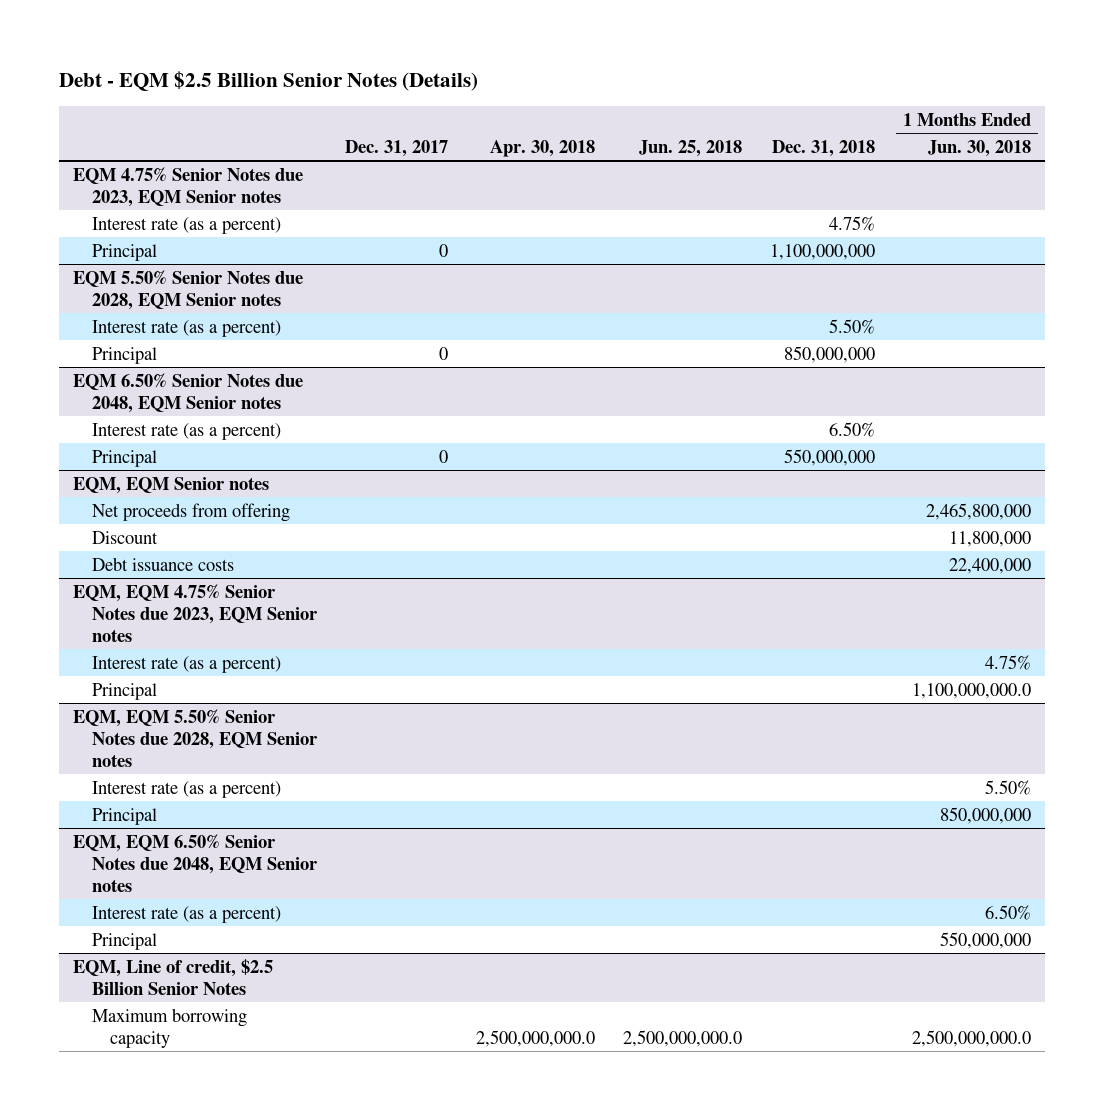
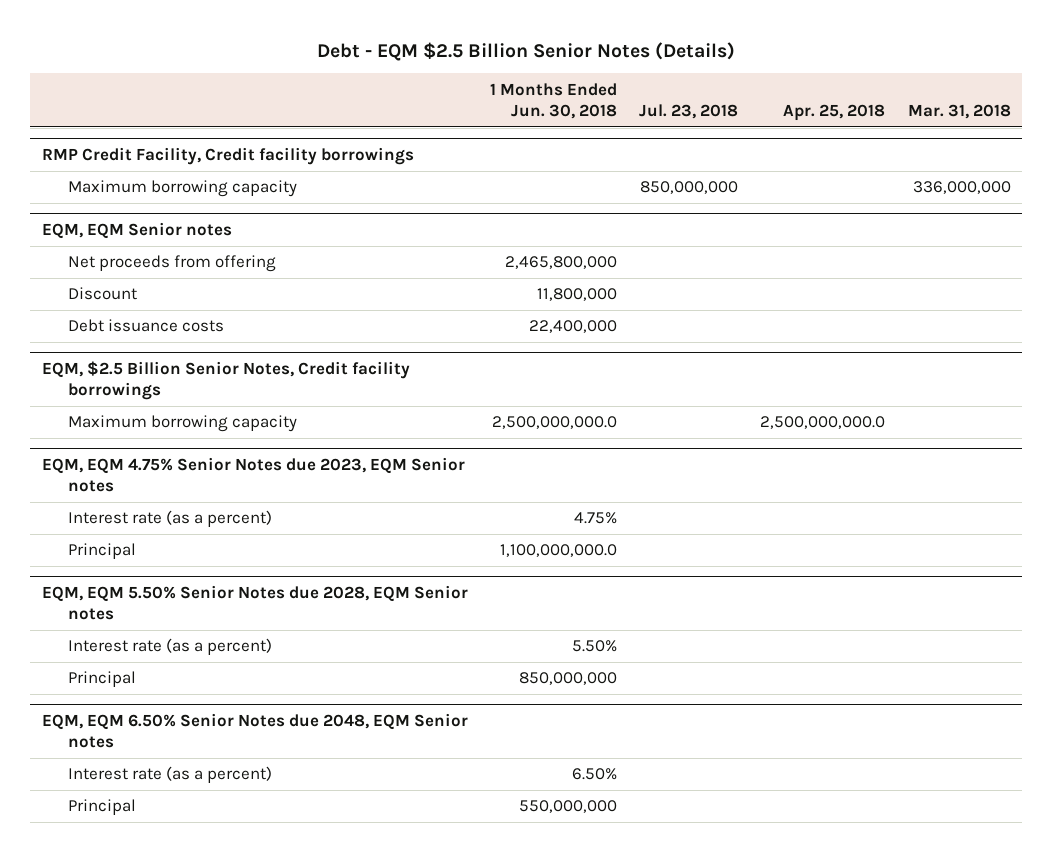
[344,139,448,157] Dec. 31, 2017 -> none
[489,139,595,157] Apr. 30, 2018 -> none
[638,139,742,157] Jun. 25, 2018 -> none
[771,139,875,157] Dec. 31, 2018 -> none
none -> [639,103,739,119] Jul. 23, 2018
none -> [783,103,886,121] Apr. 25, 2018
none -> [907,103,1011,119] Mar. 31, 2018
[72,166,303,207] EQM 4.75% Senior Notes due 2023, EQM Senior notes -> none
[91,216,281,234] Interest rate (as a percent) -> none
[91,243,157,261] Principal -> none
[72,269,303,310] EQM 5.50% Senior Notes due 2028, EQM Senior notes -> none
[91,319,281,337] Interest rate (as a percent) -> none
[91,346,157,364] Principal -> none
[72,372,303,413] EQM 6.50% Senior Notes due 2048, EQM Senior notes -> none
[91,422,281,440] Interest rate (as a percent) -> none
[91,449,157,467] Principal -> none
none -> [41,146,414,165] RMP Credit Facility, Credit facility borrowings
none -> [68,180,298,198] Maximum borrowing capacity
none -> [41,360,410,401] EQM, $2.5 Billion Senior Notes, Credit facility borrowings
none -> [68,415,298,433] Maximum borrowing capacity
[72,958,273,995] EQM, Line of credit, $2.5 Billion Senior Notes -> none
[91,1007,247,1048] Maximum borrowing capacity -> none

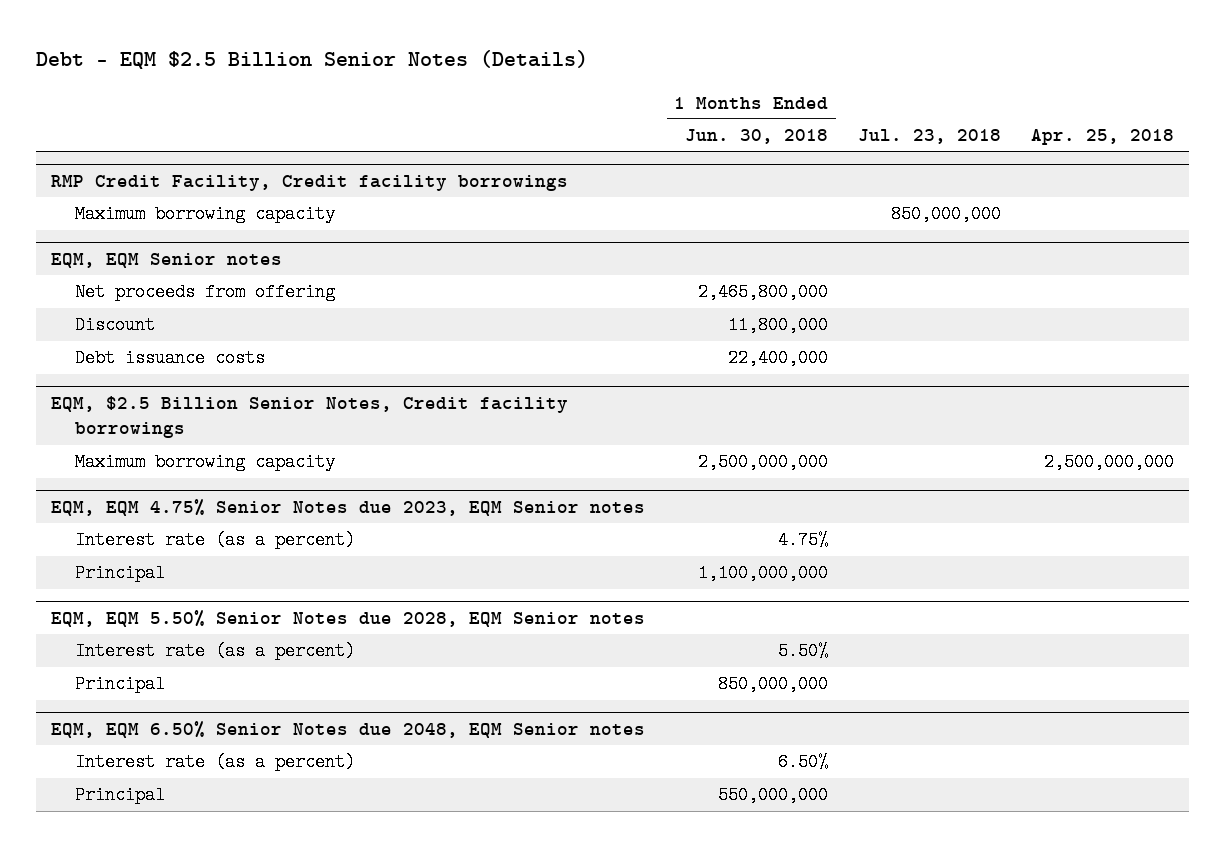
[907,103,1011,119] Mar. 31, 2018 -> none
[491,416,617,430] 2,500,000,000.0 -> [698,453,829,472] 2,500,000,000
[760,416,886,430] 2,500,000,000.0 -> [1043,453,1174,472] 2,500,000,000
[499,544,617,558] 1,100,000,000.0 -> [698,564,829,583] 1,100,000,000

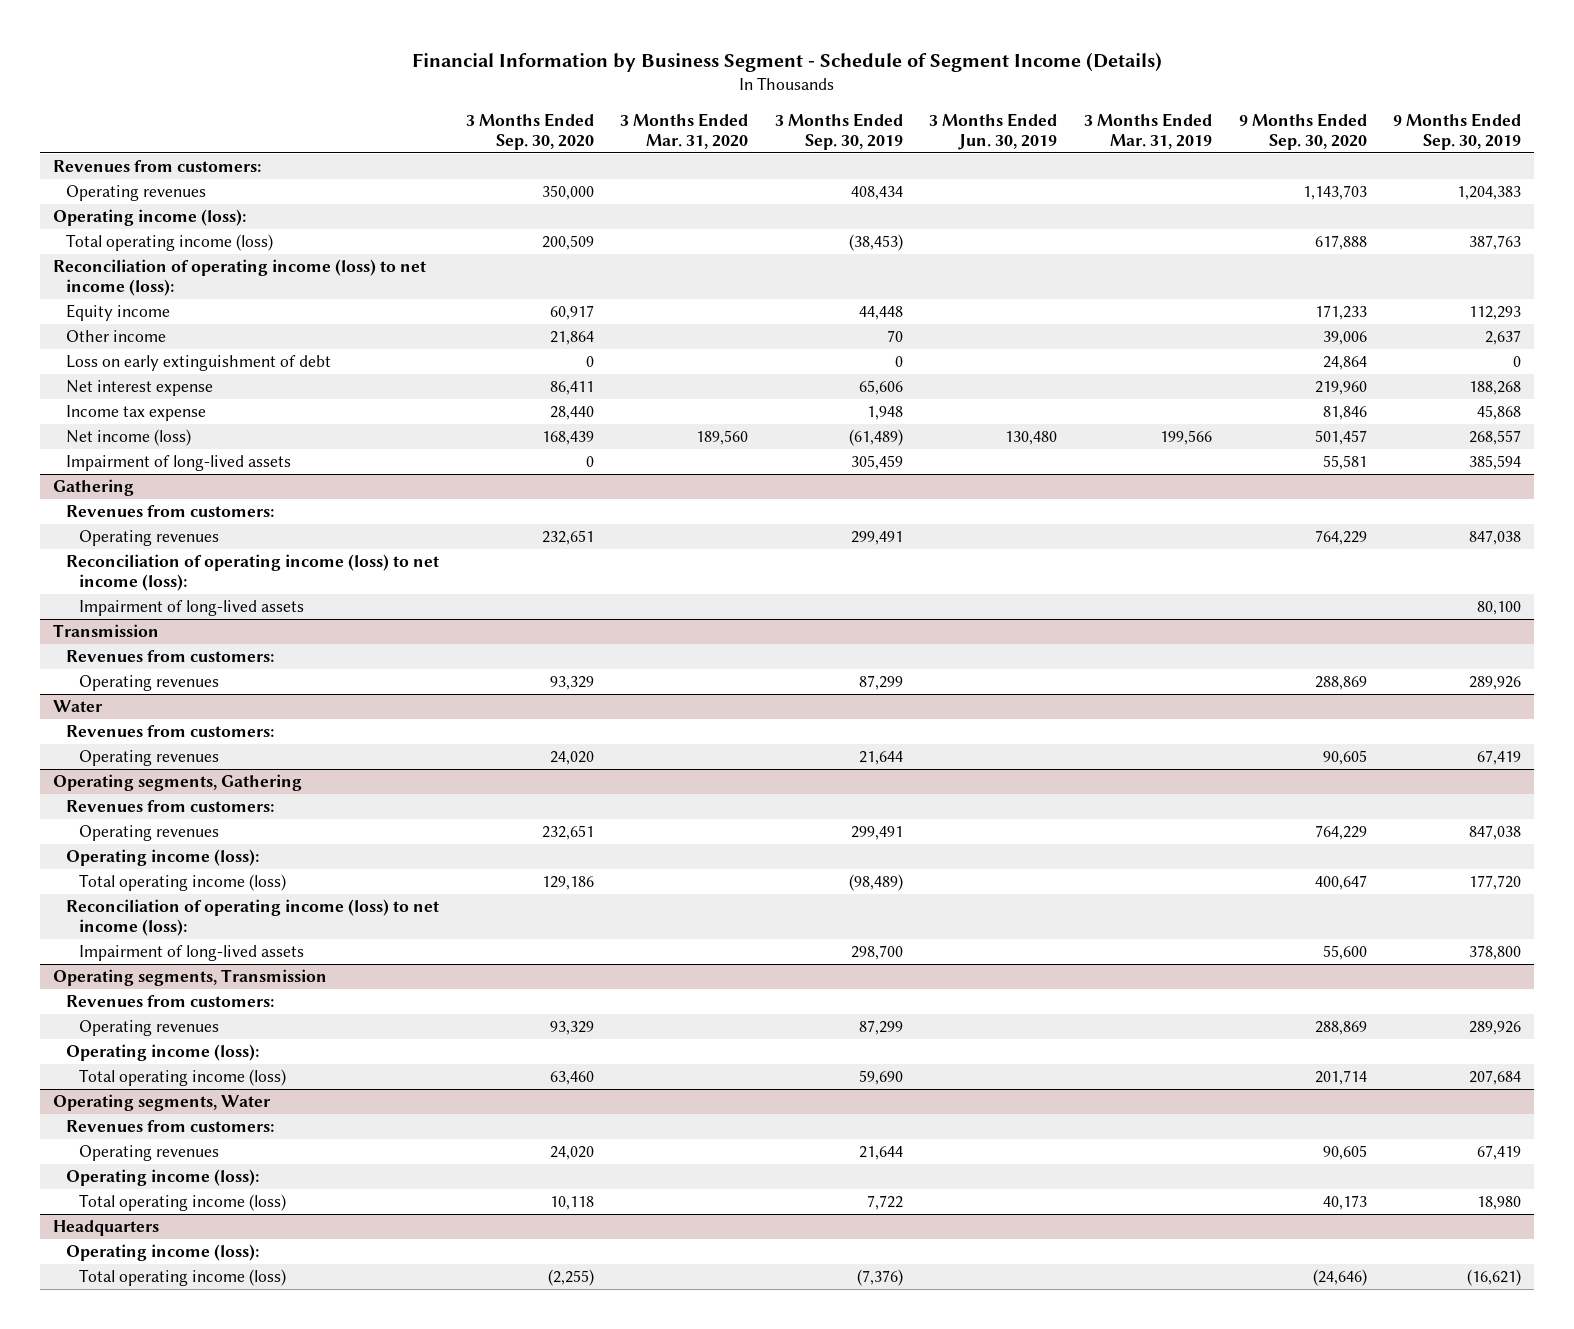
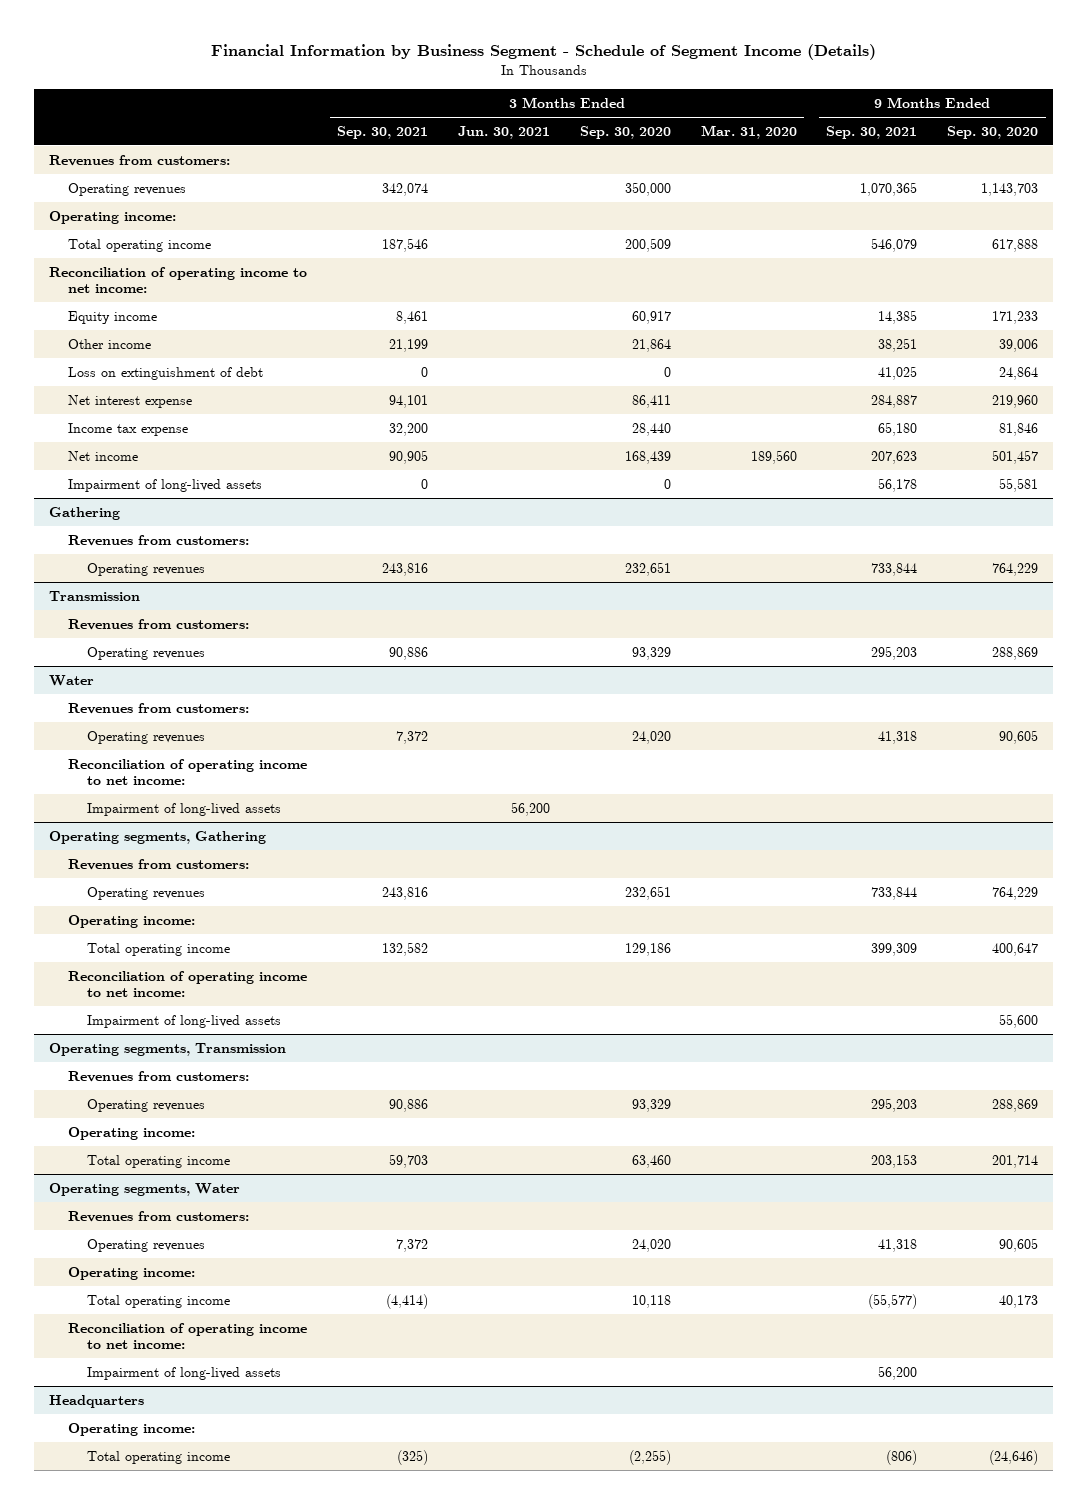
[774,112,903,151] 3 Months Ended Sep. 30, 2019 -> none
[929,112,1058,151] 3 Months Ended Jun. 30, 2019 -> none
[1084,112,1213,150] 3 Months Ended Mar. 31, 2019 -> none
[1393,112,1522,151] 9 Months Ended Sep. 30, 2019 -> none
none -> [337,125,429,139] Sep. 30, 2021
none -> [457,125,550,139] Jun. 30, 2021
none -> [826,125,918,139] Sep. 30, 2021
[52,208,246,226] Operating income (loss): -> [49,210,177,224] Operating income:
[66,233,274,251] Total operating income (loss) -> [68,238,212,252] Total operating income
[52,258,426,297] Reconciliation of operating income (loss) to net income (loss): -> [49,266,308,294] Reconciliation of operating income to net income:
[66,354,332,371] Loss on early extinguishment of debt -> [68,366,264,380] Loss on extinguishment of debt
[66,428,192,446] Net income (loss) -> [68,450,139,461] Net income
[66,553,440,592] Reconciliation of operating income (loss) to net income (loss): -> none
[79,599,305,616] Impairment of long-lived assets -> none
none -> [68,758,308,786] Reconciliation of operating income to net income:
none -> [86,802,281,816] Impairment of long-lived assets
[66,848,260,866] Operating income (loss): -> [68,914,196,928] Operating income:
[79,873,287,891] Total operating income (loss) -> [86,942,230,956] Total operating income
[66,898,440,937] Reconciliation of operating income (loss) to net income (loss): -> [68,970,308,998] Reconciliation of operating income to net income:
[66,1043,260,1061] Operating income (loss): -> [68,1126,196,1140] Operating income:
[79,1068,287,1086] Total operating income (loss) -> [86,1154,230,1168] Total operating income
[66,1168,260,1186] Operating income (loss): -> [68,1266,196,1280] Operating income:
[79,1193,287,1211] Total operating income (loss) -> [86,1294,230,1308] Total operating income
none -> [68,1322,308,1350] Reconciliation of operating income to net income:
none -> [86,1366,281,1380] Impairment of long-lived assets
[66,1243,260,1261] Operating income (loss): -> [68,1422,196,1436] Operating income:
[79,1268,287,1286] Total operating income (loss) -> [86,1450,230,1464] Total operating income

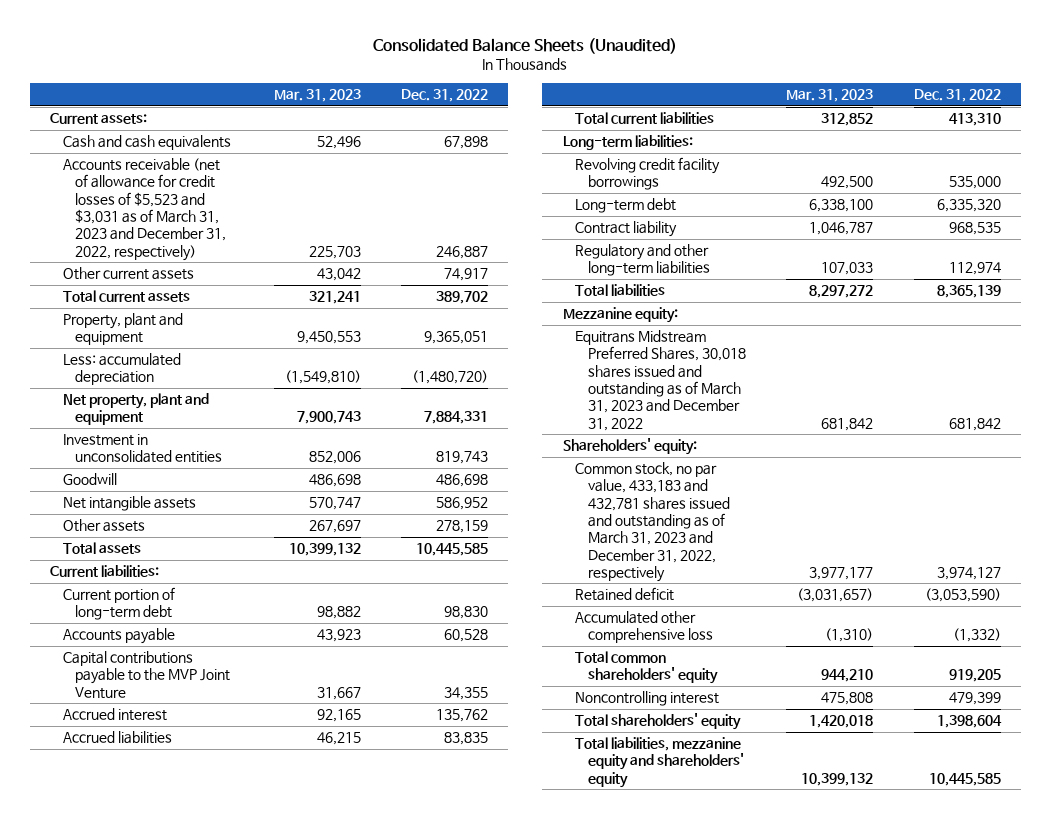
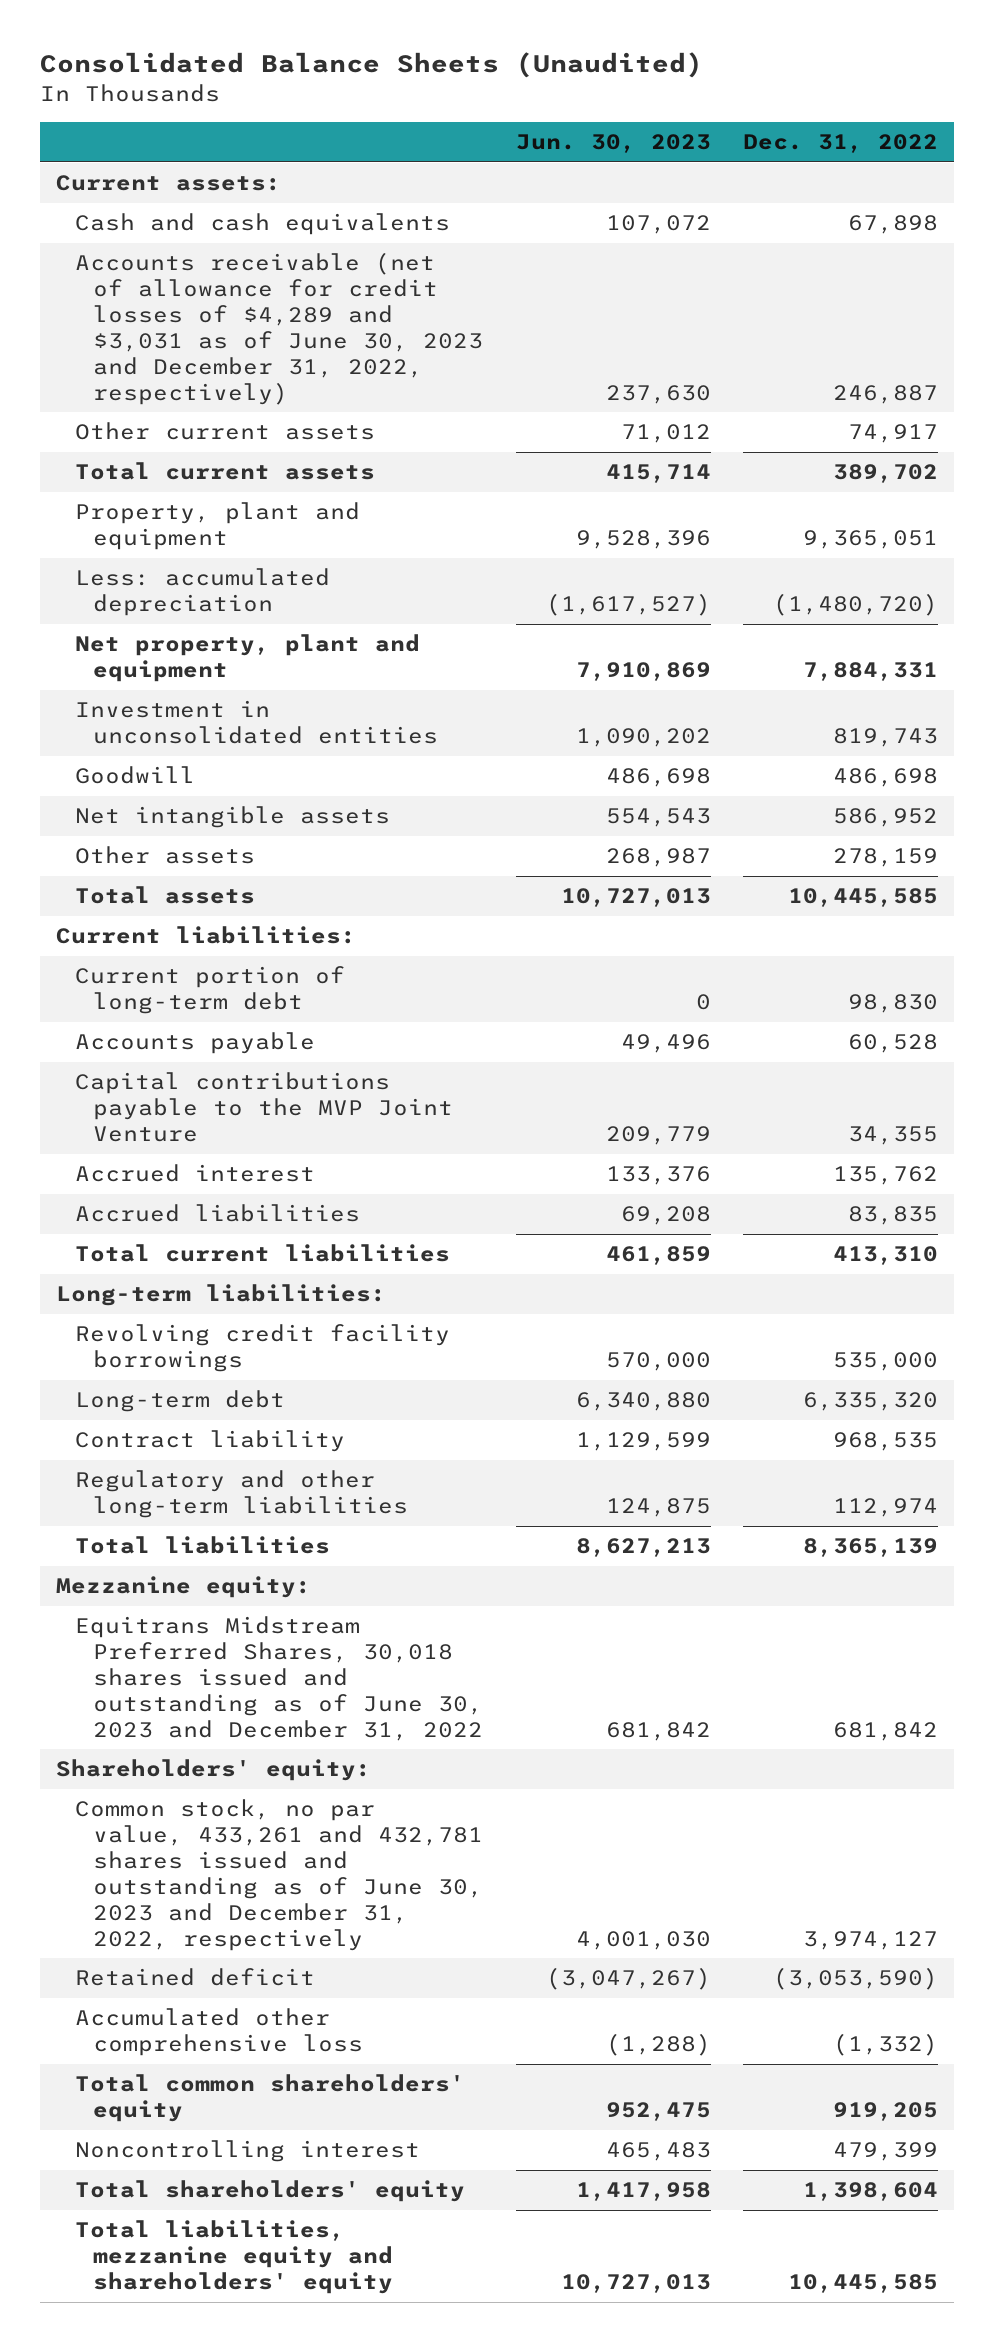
[273,89,361,103] Mar. 31, 2023 -> none
none -> [515,134,711,154] Jun. 30, 2023
[62,158,227,261] Accounts receivable (net of allowance for credit losses of $5,523 and $3,031 as of March 31, 2023 and December 31, 2022, respectively) -> [74,252,484,405] Accounts receivable (net of allowance for credit losses of $4,289 and $3,031 as of June 30, 2023 and December 31, 2022, respectively)
[575,330,746,431] Equitrans Midstream Preferred Shares, 30,018 shares issued and outstanding as of March 31, 2023 and December 31, 2022 -> [74,1616,484,1741] Equitrans Midstream Preferred Shares, 30,018 shares issued and outstanding as of June 30, 2023 and December 31, 2022
[575,462,730,582] Common stock, no par value, 433,183 and 432,781 shares issued and outstanding as of March 31, 2023 and December 31, 2022, respectively -> [74,1799,484,1951] Common stock, no par value, 433,261 and 432,781 shares issued and outstanding as of June 30, 2023 and December 31, 2022, respectively

